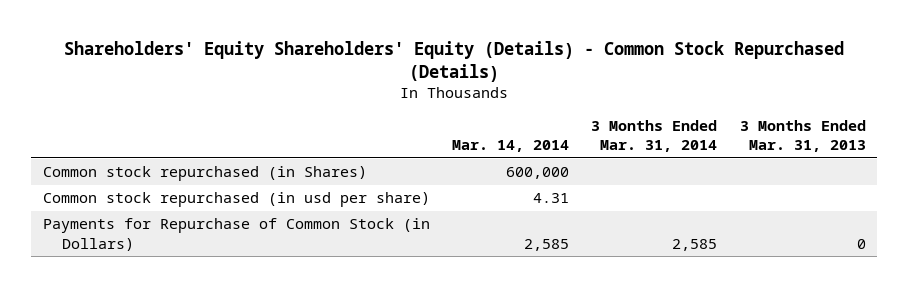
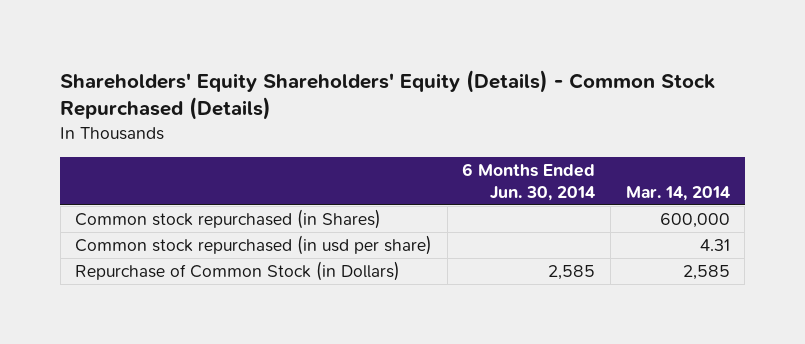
[591,120,718,153] 3 Months Ended Mar. 31, 2014 -> none
[739,120,866,153] 3 Months Ended Mar. 31, 2013 -> none
none -> [462,162,596,201] 6 Months Ended Jun. 30, 2014
[42,218,430,251] Payments for Repurchase of Common Stock (in Dollars) -> [75,261,401,282] Repurchase of Common Stock (in Dollars)

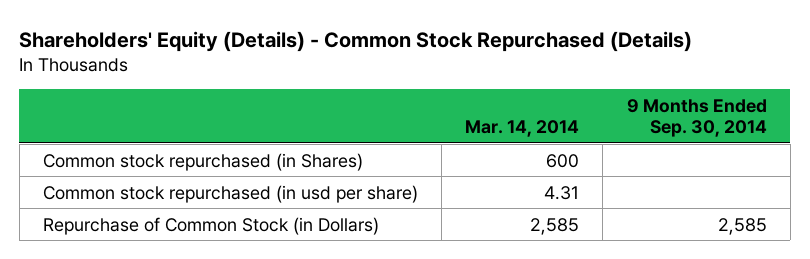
[60,69,716,121] Shareholders' Equity Shareholders' Equity (Details) - Common Stock Repurchased (Details) -> [19,31,693,53] Shareholders' Equity (Details) - Common Stock Repurchased (Details)
[462,162,596,201] 6 Months Ended Jun. 30, 2014 -> none
none -> [626,98,767,138] 9 Months Ended Sep. 30, 2014
[659,213,730,229] 600,000 -> [546,153,580,168] 600

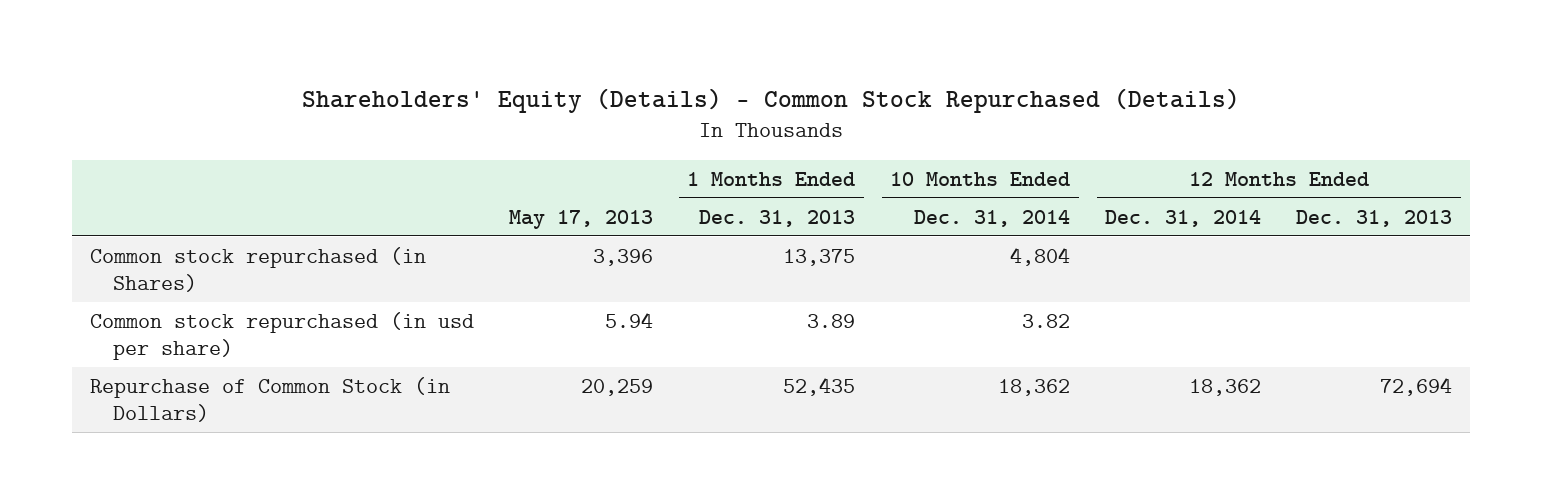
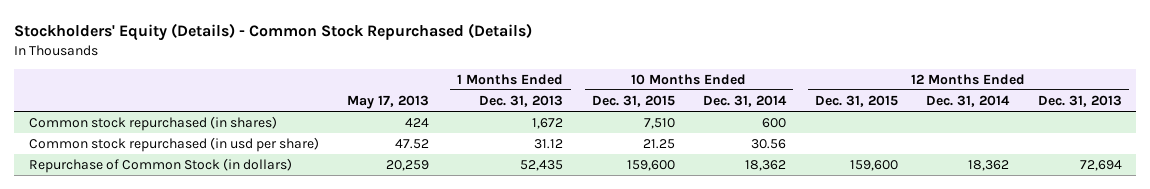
[301,88,1240,114] Shareholders' Equity (Details) - Common Stock Repurchased (Details) -> [14,22,533,41] Stockholders' Equity (Details) - Common Stock Repurchased (Details)
none -> [591,94,675,107] Dec. 31, 2015
none -> [814,94,898,107] Dec. 31, 2015
[89,246,426,293] Common stock repurchased (in Shares) -> [28,116,277,132] Common stock repurchased (in shares)
[592,248,653,266] 3,396 -> [405,118,430,128] 424
[783,248,856,266] 13,375 -> [532,118,564,130] 1,672
[1010,246,1071,266] 4,804 -> [762,118,787,129] 600
[604,311,653,328] 5.94 -> [395,139,430,150] 47.52
[807,313,856,328] 3.89 -> [534,139,564,150] 31.12
[1022,313,1071,328] 3.82 -> [751,139,787,150] 30.56
[89,376,450,423] Repurchase of Common Stock (in Dollars) -> [28,158,292,174] Repurchase of Common Stock (in dollars)

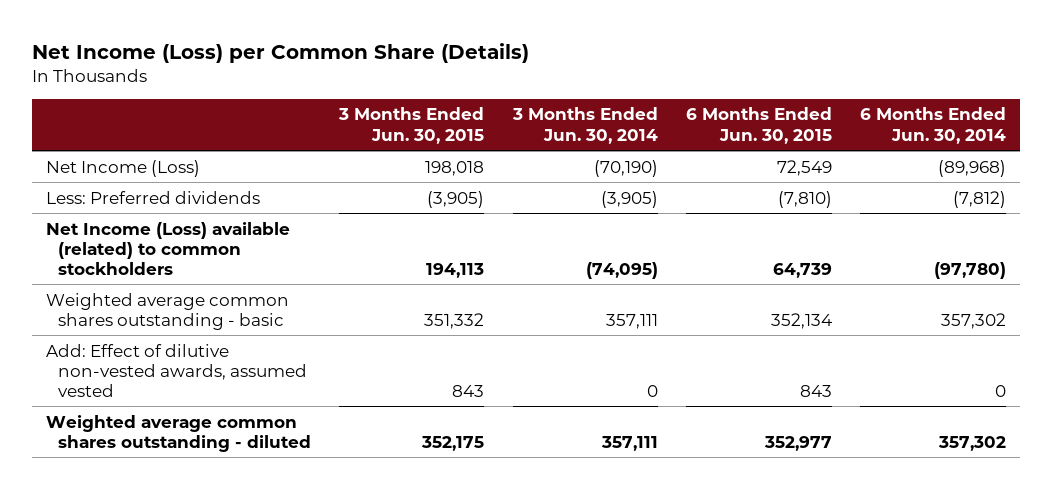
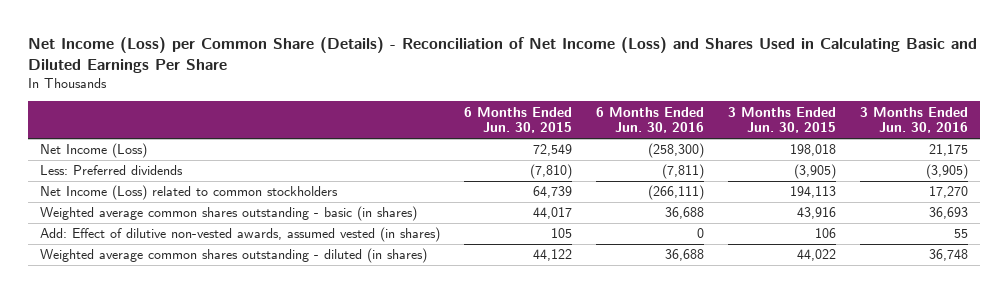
[31,42,529,63] Net Income (Loss) per Common Share (Details) -> [28,36,978,73] Net Income (Loss) per Common Share (Details) - Reconciliation of Net Income (Loss) and Shares Used in Calculating Basic and Diluted Earnings Per Share
[511,107,658,144] 3 Months Ended Jun. 30, 2014 -> none
[859,107,1006,144] 6 Months Ended Jun. 30, 2014 -> none
none -> [596,106,705,134] 6 Months Ended Jun. 30, 2016
none -> [860,106,969,134] 3 Months Ended Jun. 30, 2016
[45,221,290,275] Net Income (Loss) available (related) to common stockholders -> [40,185,339,201] Net Income (Loss) related to common stockholders
[45,292,289,330] Weighted average common shares outstanding - basic -> [40,206,418,222] Weighted average common shares outstanding - basic (in shares)
[424,312,485,329] 351,332 -> [797,207,837,220] 43,916
[770,312,832,329] 352,134 -> [533,207,573,220] 44,017
[45,343,308,397] Add: Effect of dilutive non-vested awards, assumed vested -> [40,227,441,243] Add: Effect of dilutive non-vested awards, assumed vested (in shares)
[452,384,485,397] 843 -> [815,228,837,239] 106
[799,384,832,397] 843 -> [551,228,573,239] 105
[45,414,312,452] Weighted average common shares outstanding - diluted -> [40,248,428,264] Weighted average common shares outstanding - diluted (in shares)
[421,435,485,451] 352,175 -> [797,249,837,262] 44,022
[763,435,832,451] 352,977 -> [533,249,573,262] 44,122

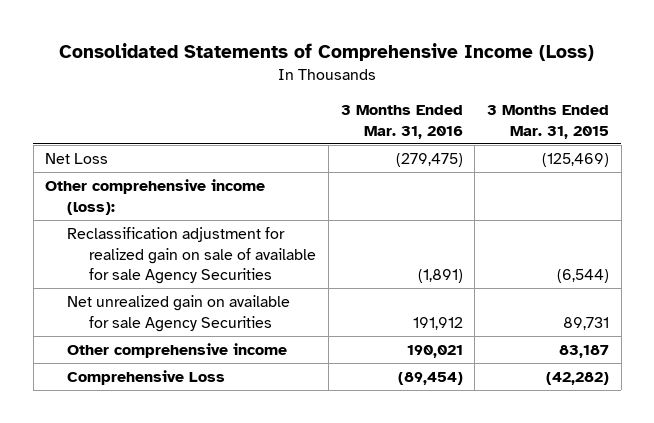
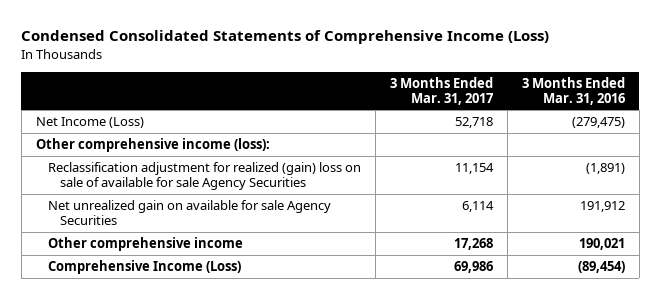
[59,43,595,62] Consolidated Statements of Comprehensive Income (Loss) -> [21,30,550,45] Condensed Consolidated Statements of Comprehensive Income (Loss)
[487,105,610,139] 3 Months Ended Mar. 31, 2015 -> none
none -> [389,76,493,105] 3 Months Ended Mar. 31, 2017
[45,153,109,165] Net Loss -> [35,117,144,129] Net Income (Loss)
[67,227,317,284] Reclassification adjustment for realized gain on sale of available for sale Agency Securities -> [47,162,361,191] Reclassification adjustment for realized (gain) loss on sale of available for sale Agency Securities
[67,370,226,386] Comprehensive Loss -> [47,260,241,275] Comprehensive Income (Loss)

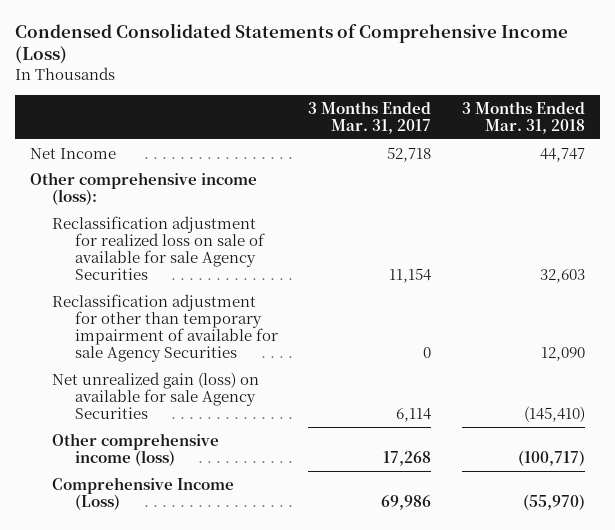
[521,76,625,105] 3 Months Ended Mar. 31, 2016 -> none
none -> [462,100,586,135] 3 Months Ended Mar. 31, 2018
[35,117,144,129] Net Income (Loss) -> [29,147,116,159] Net Income
[47,162,361,191] Reclassification adjustment for realized (gain) loss on sale of available for sale Agency Securities -> [52,215,265,281] Reclassification adjustment for realized loss on sale of available for sale Agency Securities
none -> [52,293,278,363] Reclassification adjustment for other than temporary impairment of available for sale Agency Securities
[47,200,331,226] Net unrealized gain on available for sale Agency Securities -> [52,371,260,420] Net unrealized gain (loss) on available for sale Agency Securities
[47,237,243,252] Other comprehensive income -> [52,432,220,466] Other comprehensive income (loss)

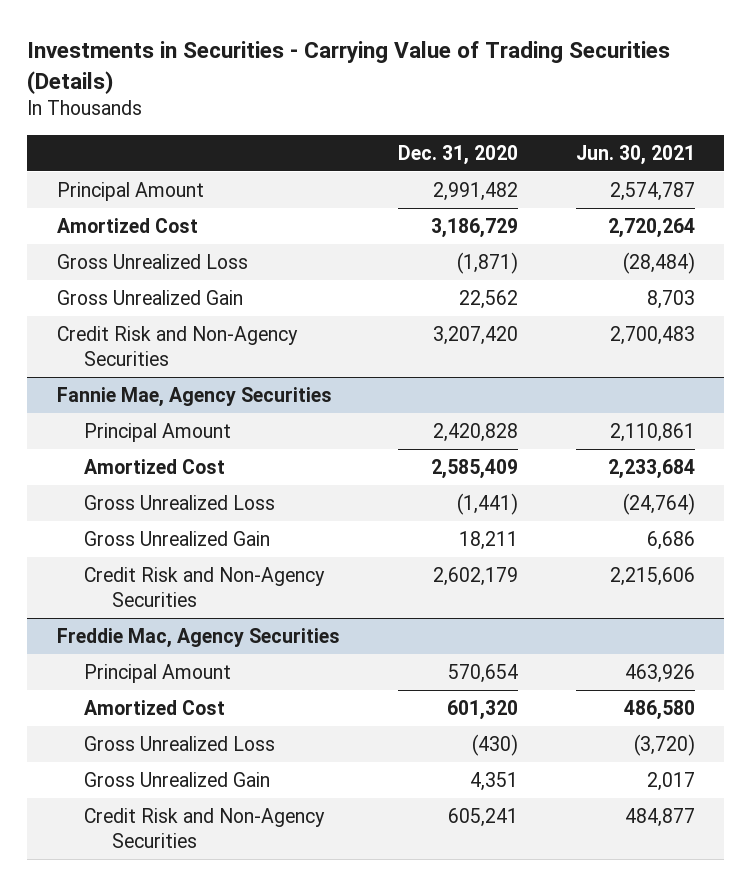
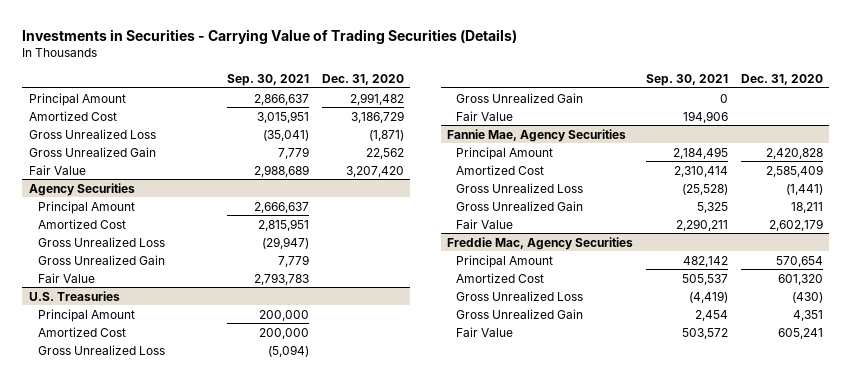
[576,144,696,165] Jun. 30, 2021 -> none
none -> [227,74,310,87] Sep. 30, 2021
[56,325,298,366] Credit Risk and Non-Agency Securities -> [28,164,86,175] Fair Value
none -> [28,182,135,196] Agency Securities
none -> [37,200,135,214] Principal Amount
none -> [37,218,126,229] Amortized Cost
none -> [37,236,165,247] Gross Unrealized Loss
none -> [37,254,165,265] Gross Unrealized Gain
none -> [37,272,95,283] Fair Value
none -> [28,290,120,301] U.S. Treasuries
none -> [37,308,135,322] Principal Amount
none -> [37,326,126,337] Amortized Cost
none -> [37,344,165,355] Gross Unrealized Loss
none -> [456,92,584,103] Gross Unrealized Gain
none -> [456,110,514,121] Fair Value
[84,566,326,607] Credit Risk and Non-Agency Securities -> [456,218,514,229] Fair Value
[84,807,326,848] Credit Risk and Non-Agency Securities -> [456,326,514,337] Fair Value

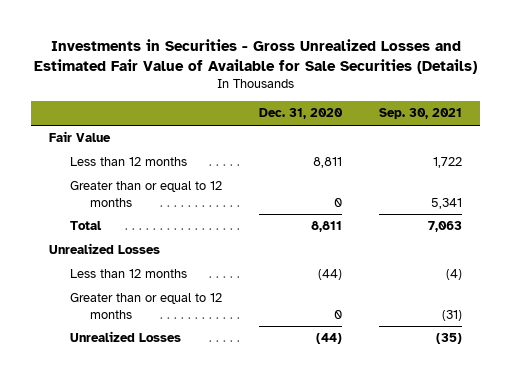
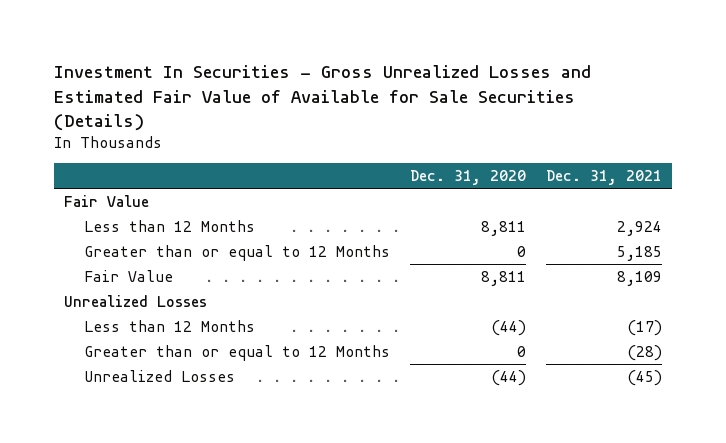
[33,38,477,74] Investments in Securities - Gross Unrealized Losses and Estimated Fair Value of Available for Sale Securities (Details) -> [54,65,592,131] Investment In Securities - Gross Unrealized Losses and Estimated Fair Value of Available for Sale Securities (Details)
[378,108,462,120] Sep. 30, 2021 -> none
none -> [546,170,663,186] Dec. 31, 2021
[69,157,187,167] Less than 12 months -> [84,219,256,232] Less than 12 Months
[69,181,222,207] Greater than or equal to 12 months -> [84,244,391,261] Greater than or equal to 12 Months
[69,221,102,231] Total -> [84,269,174,282] Fair Value
[69,269,187,279] Less than 12 months -> [84,319,256,332] Less than 12 Months
[69,293,222,319] Greater than or equal to 12 months -> [84,344,391,361] Greater than or equal to 12 Months

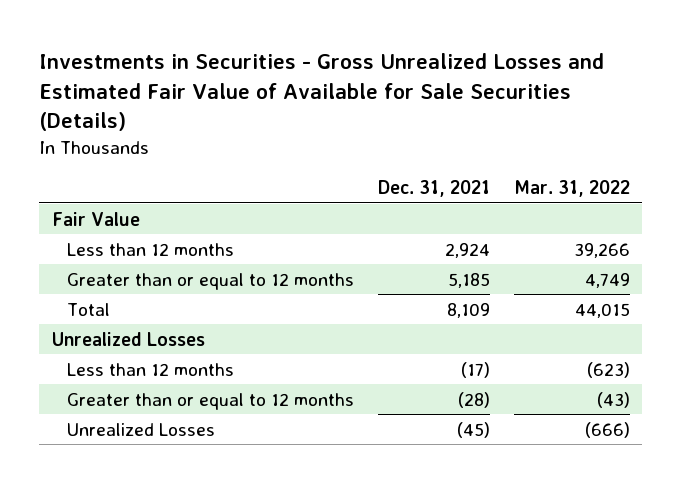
[54,65,592,131] Investment In Securities - Gross Unrealized Losses and Estimated Fair Value of Available for Sale Securities (Details) -> [39,53,605,132] Investments in Securities - Gross Unrealized Losses and Estimated Fair Value of Available for Sale Securities (Details)
[410,170,527,186] Dec. 31, 2020 -> none
none -> [514,180,631,198] Mar. 31, 2022
[84,219,256,232] Less than 12 Months -> [67,242,235,256] Less than 12 months
[84,244,391,261] Greater than or equal to 12 Months -> [67,272,355,290] Greater than or equal to 12 months
[84,269,174,282] Fair Value -> [67,302,111,316] Total
[84,319,256,332] Less than 12 Months -> [67,362,235,376] Less than 12 months
[84,344,391,361] Greater than or equal to 12 Months -> [67,392,355,410] Greater than or equal to 12 months

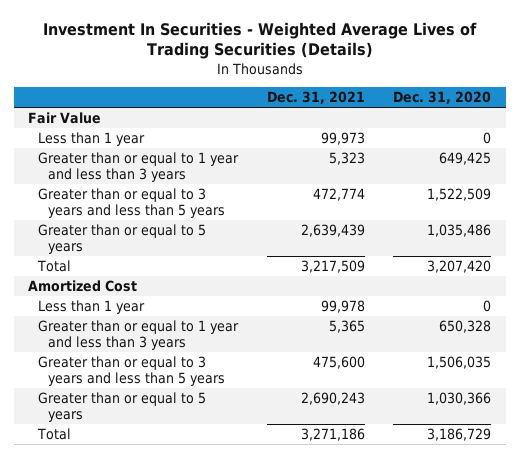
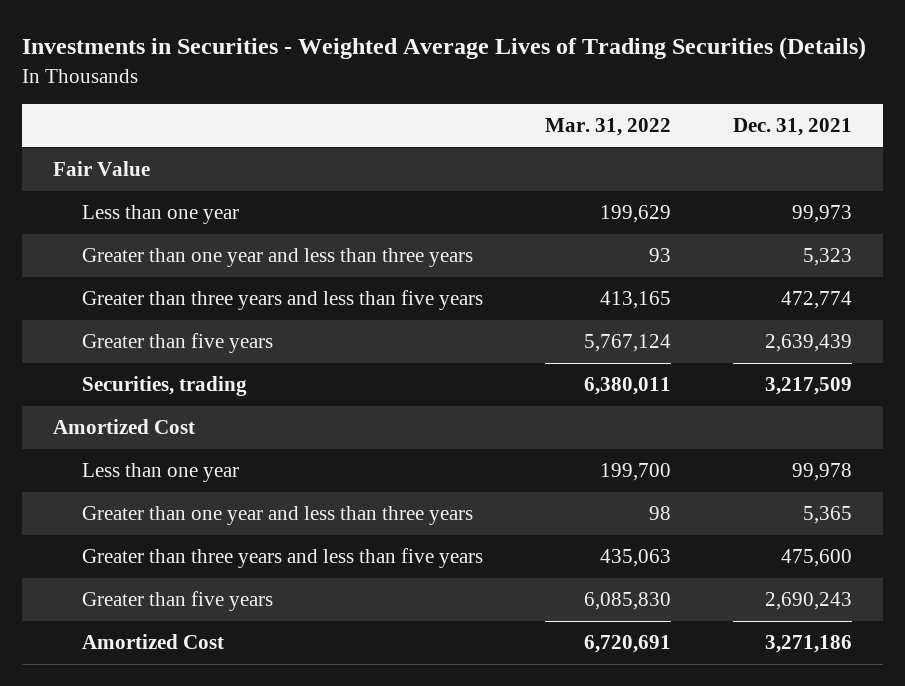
[42,21,477,60] Investment In Securities - Weighted Average Lives of Trading Securities (Details) -> [21,37,866,61] Investments in Securities - Weighted Average Lives of Trading Securities (Details)
[393,90,492,104] Dec. 31, 2020 -> none
none -> [545,118,672,137] Mar. 31, 2022
[38,131,146,146] Less than 1 year -> [82,205,240,225] Less than one year
[38,151,240,183] Greater than or equal to 1 year and less than 3 years -> [82,248,474,268] Greater than one year and less than three years
[38,187,226,219] Greater than or equal to 3 years and less than 5 years -> [82,290,484,311] Greater than three years and less than five years
[38,223,207,255] Greater than or equal to 5 years -> [82,333,274,354] Greater than five years
[37,259,72,272] Total -> [82,376,248,397] Securities, trading
[38,299,146,314] Less than 1 year -> [82,463,240,483] Less than one year
[38,319,240,351] Greater than or equal to 1 year and less than 3 years -> [82,506,474,526] Greater than one year and less than three years
[38,355,226,387] Greater than or equal to 3 years and less than 5 years -> [82,548,484,569] Greater than three years and less than five years
[38,391,207,423] Greater than or equal to 5 years -> [82,591,274,612] Greater than five years
[37,427,72,440] Total -> [82,634,225,650] Amortized Cost

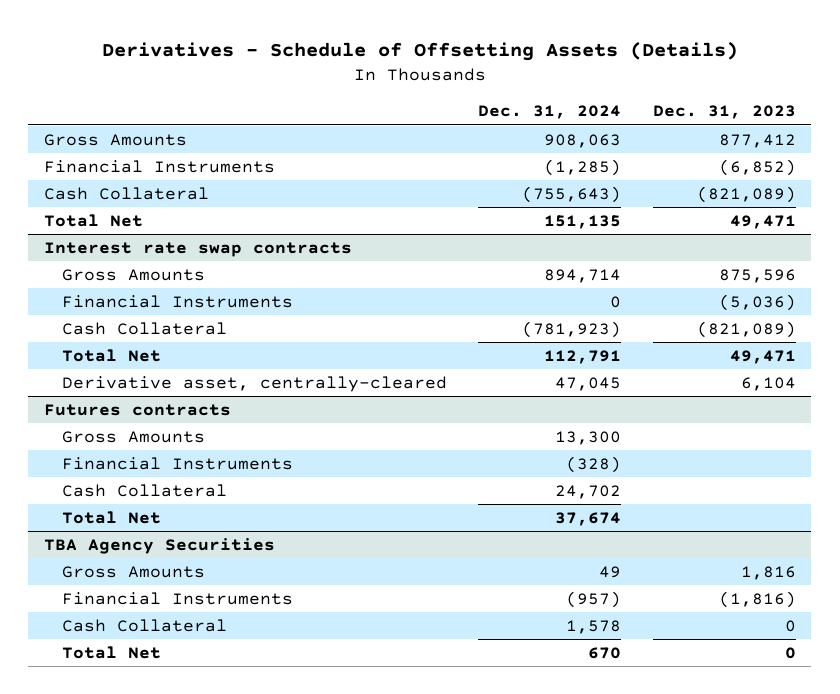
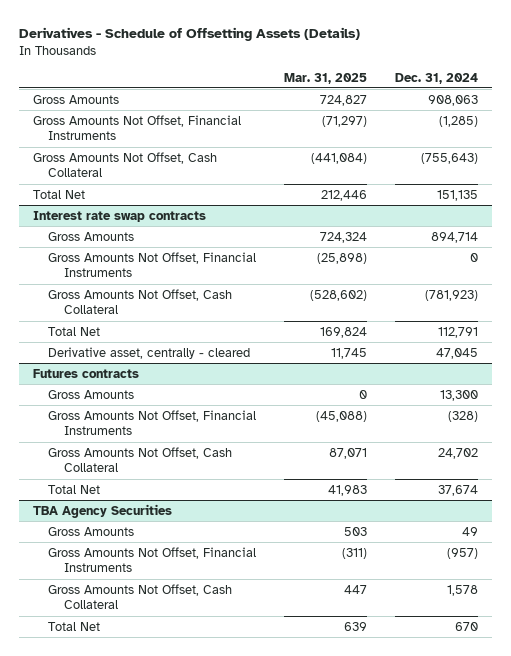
[652,105,796,120] Dec. 31, 2023 -> none
none -> [284,72,368,84] Mar. 31, 2025
[43,159,275,173] Financial Instruments -> [32,114,241,141] Gross Amounts Not Offset, Financial Instruments
[43,186,209,200] Cash Collateral -> [32,151,217,178] Gross Amounts Not Offset, Cash Collateral
[62,294,294,308] Financial Instruments -> [48,251,257,278] Gross Amounts Not Offset, Financial Instruments
[62,321,228,335] Cash Collateral -> [48,288,233,315] Gross Amounts Not Offset, Cash Collateral
[62,375,448,392] Derivative asset, centrally-cleared -> [48,346,251,359] Derivative asset, centrally - cleared
[62,456,294,470] Financial Instruments -> [48,409,257,436] Gross Amounts Not Offset, Financial Instruments
[62,483,228,497] Cash Collateral -> [48,446,233,473] Gross Amounts Not Offset, Cash Collateral
[62,591,294,605] Financial Instruments -> [48,546,257,573] Gross Amounts Not Offset, Financial Instruments
[62,618,228,632] Cash Collateral -> [48,583,233,610] Gross Amounts Not Offset, Cash Collateral

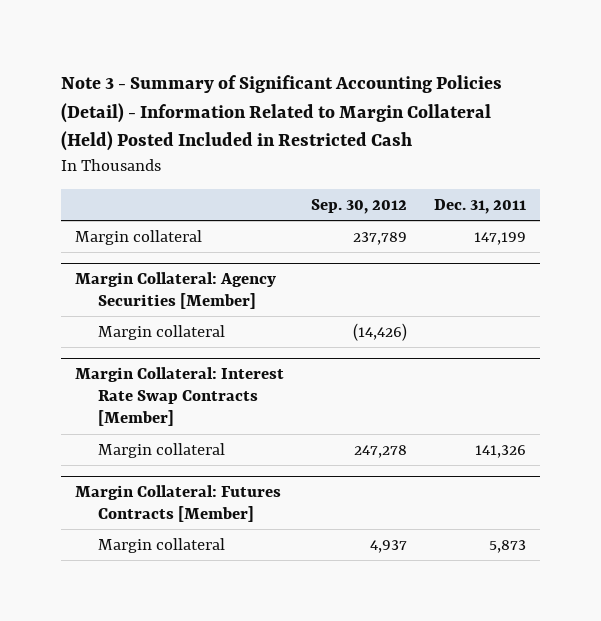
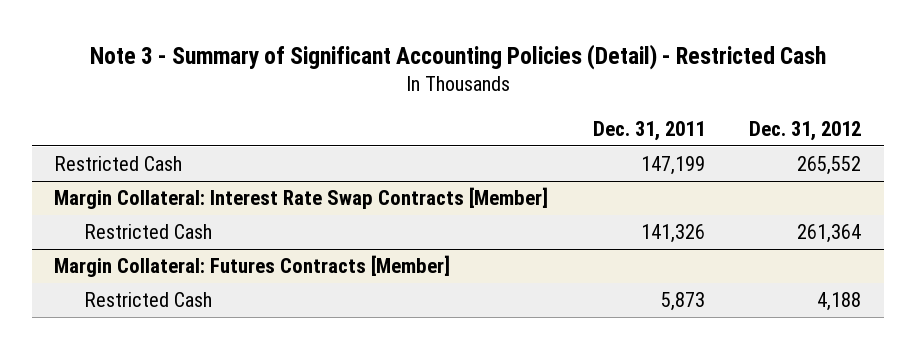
[60,75,502,152] Note 3 - Summary of Significant Accounting Policies (Detail) - Information Related to Margin Collateral (Held) Posted Included in Restricted Cash -> [89,43,826,70] Note 3 - Summary of Significant Accounting Policies (Detail) - Restricted Cash
[310,198,407,214] Sep. 30, 2012 -> none
none -> [749,120,862,141] Dec. 31, 2012
[74,271,276,310] Margin Collateral: Agency Securities [Member] -> none
[98,324,226,340] Margin collateral -> none
[74,229,202,245] Margin collateral -> [54,156,183,172] Restricted Cash
[98,442,226,458] Margin collateral -> [84,224,213,240] Restricted Cash
[98,537,226,553] Margin collateral -> [84,292,213,308] Restricted Cash

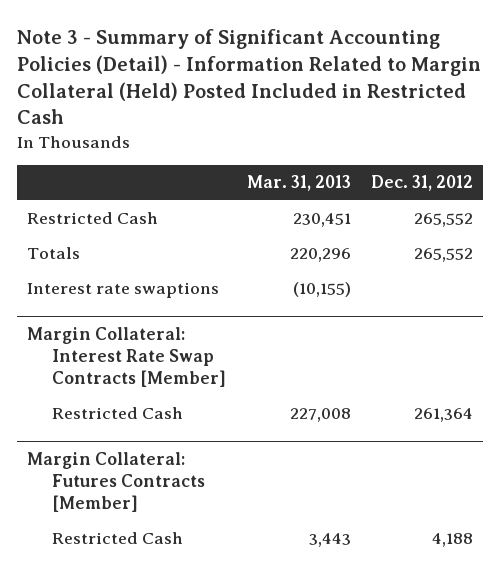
[89,43,826,70] Note 3 - Summary of Significant Accounting Policies (Detail) - Restricted Cash -> [17,28,482,125] Note 3 - Summary of Significant Accounting Policies (Detail) - Information Related to Margin Collateral (Held) Posted Included in Restricted Cash
[592,120,705,141] Dec. 31, 2011 -> none
none -> [246,175,351,192] Mar. 31, 2013
none -> [27,247,81,260] Totals
none -> [27,282,220,299] Interest rate swaptions

